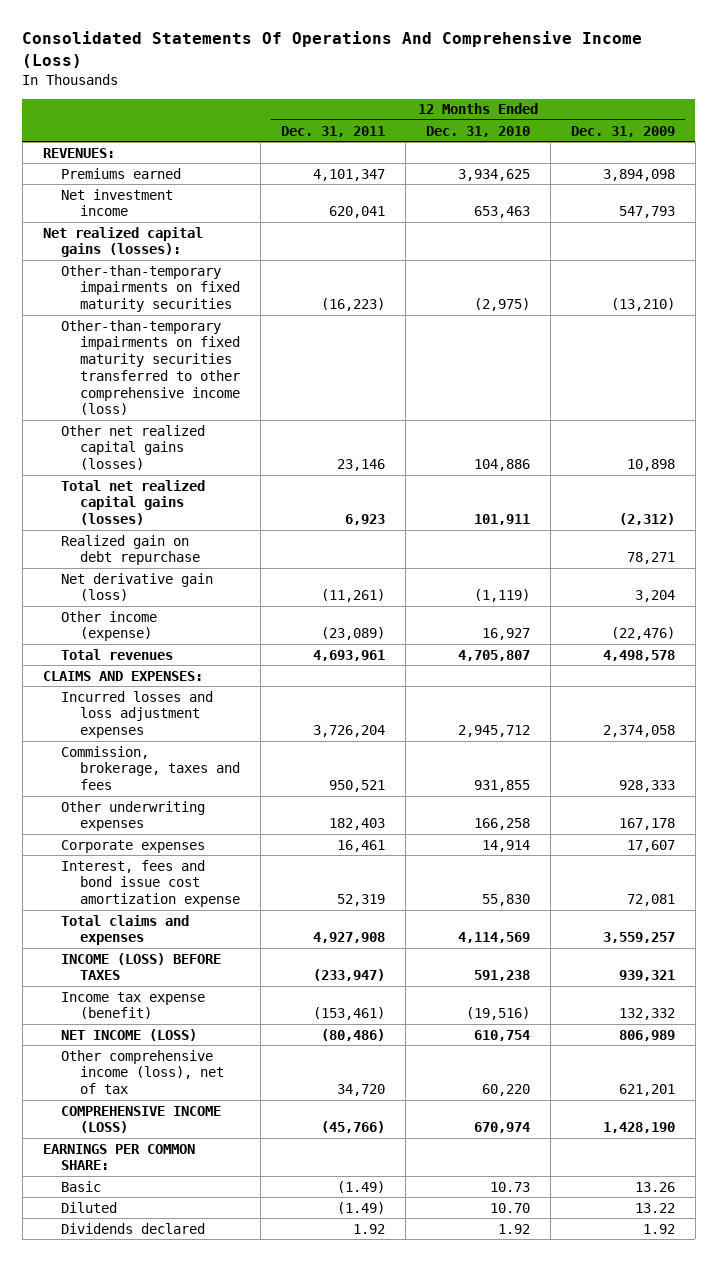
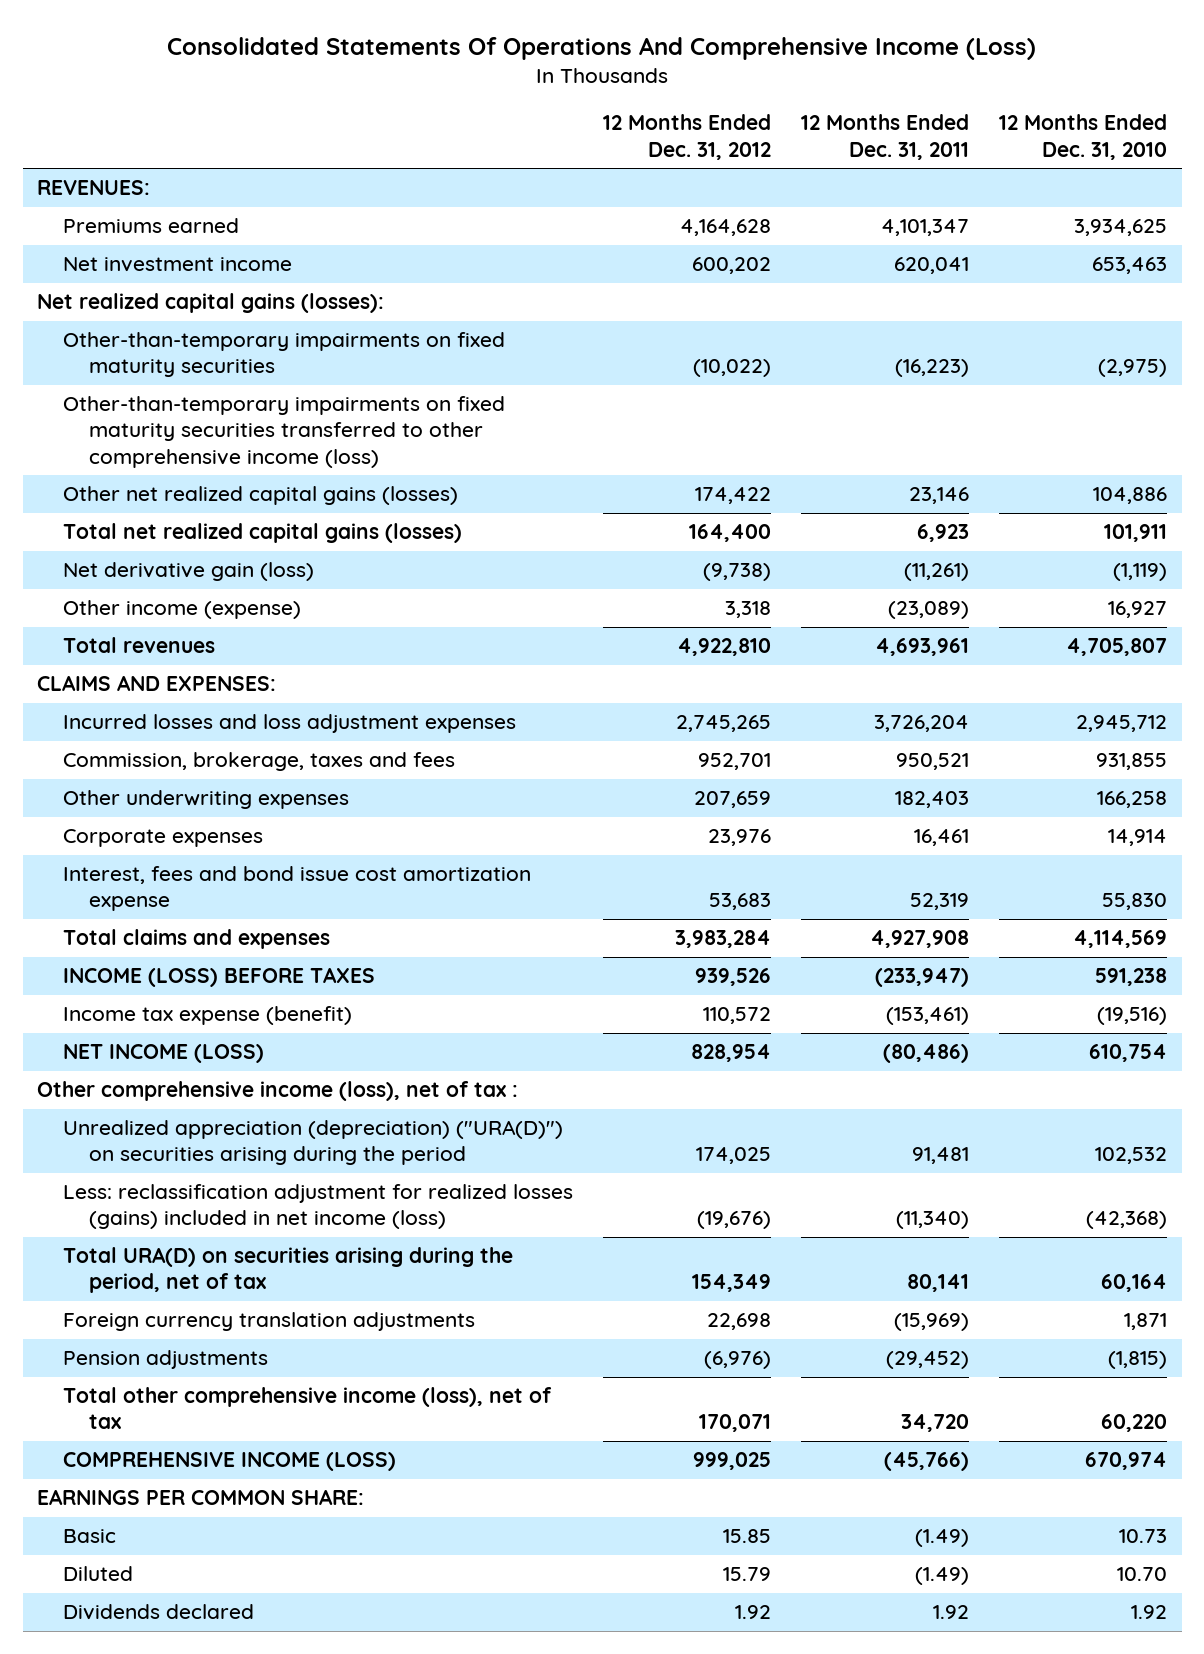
[570,125,675,137] Dec. 31, 2009 -> none
none -> [603,114,772,160] 12 Months Ended Dec. 31, 2012
[61,534,201,566] Realized gain on debt repurchase -> none
none -> [37,1081,519,1102] Other comprehensive income (loss), net of tax :
none -> [63,1120,564,1166] Unrealized appreciation (depreciation) ("URA(D)") on securities arising during the period
none -> [63,1184,574,1230] Less: reclassification adjustment for realized losses (gains) included in net income (loss)
none -> [63,1247,514,1294] Total URA(D) on securities arising during the period, net of tax
none -> [63,1312,476,1332] Foreign currency translation adjustments
none -> [63,1350,269,1370] Pension adjustments
[61,1049,225,1095] Other comprehensive income (loss), net of tax -> [63,1387,553,1430] Total other comprehensive income (loss), net of tax

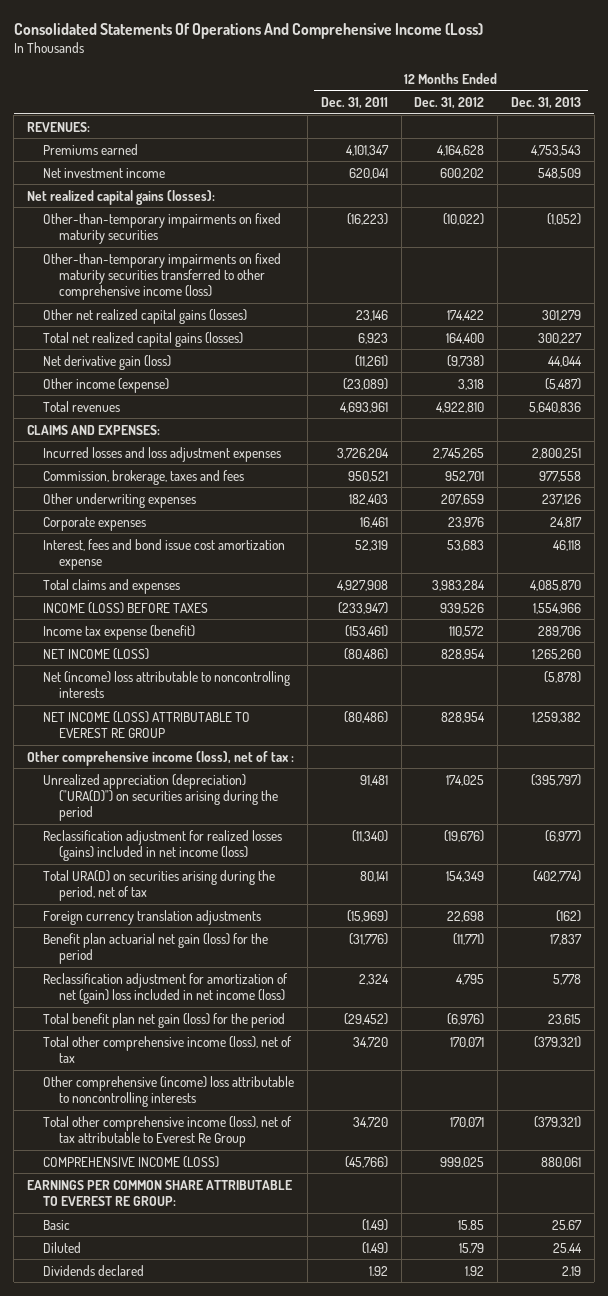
[998,114,1167,160] 12 Months Ended Dec. 31, 2010 -> none
none -> [511,96,582,109] Dec. 31, 2013
none -> [42,670,290,698] Net (income) loss attributable to noncontrolling interests
none -> [42,710,250,738] NET INCOME (LOSS) ATTRIBUTABLE TO EVEREST RE GROUP
[63,1184,574,1230] Less: reclassification adjustment for realized losses (gains) included in net income (loss) -> [42,829,282,861] Reclassification adjustment for realized losses (gains) included in net income (loss)
none -> [42,932,268,964] Benefit plan actuarial net gain (loss) for the period
none -> [42,972,288,1004] Reclassification adjustment for amortization of net (gain) loss included in net income (loss)
[63,1350,269,1370] Pension adjustments -> [42,1012,285,1028] Total benefit plan net gain (loss) for the period
none -> [42,1075,294,1107] Other comprehensive (income) loss attributable to noncontrolling interests
none -> [42,1115,292,1147] Total other comprehensive income (loss), net of tax attributable to Everest Re Group
[37,1489,365,1506] EARNINGS PER COMMON SHARE: -> [27,1179,293,1206] EARNINGS PER COMMON SHARE ATTRIBUTABLE TO EVEREST RE GROUP:

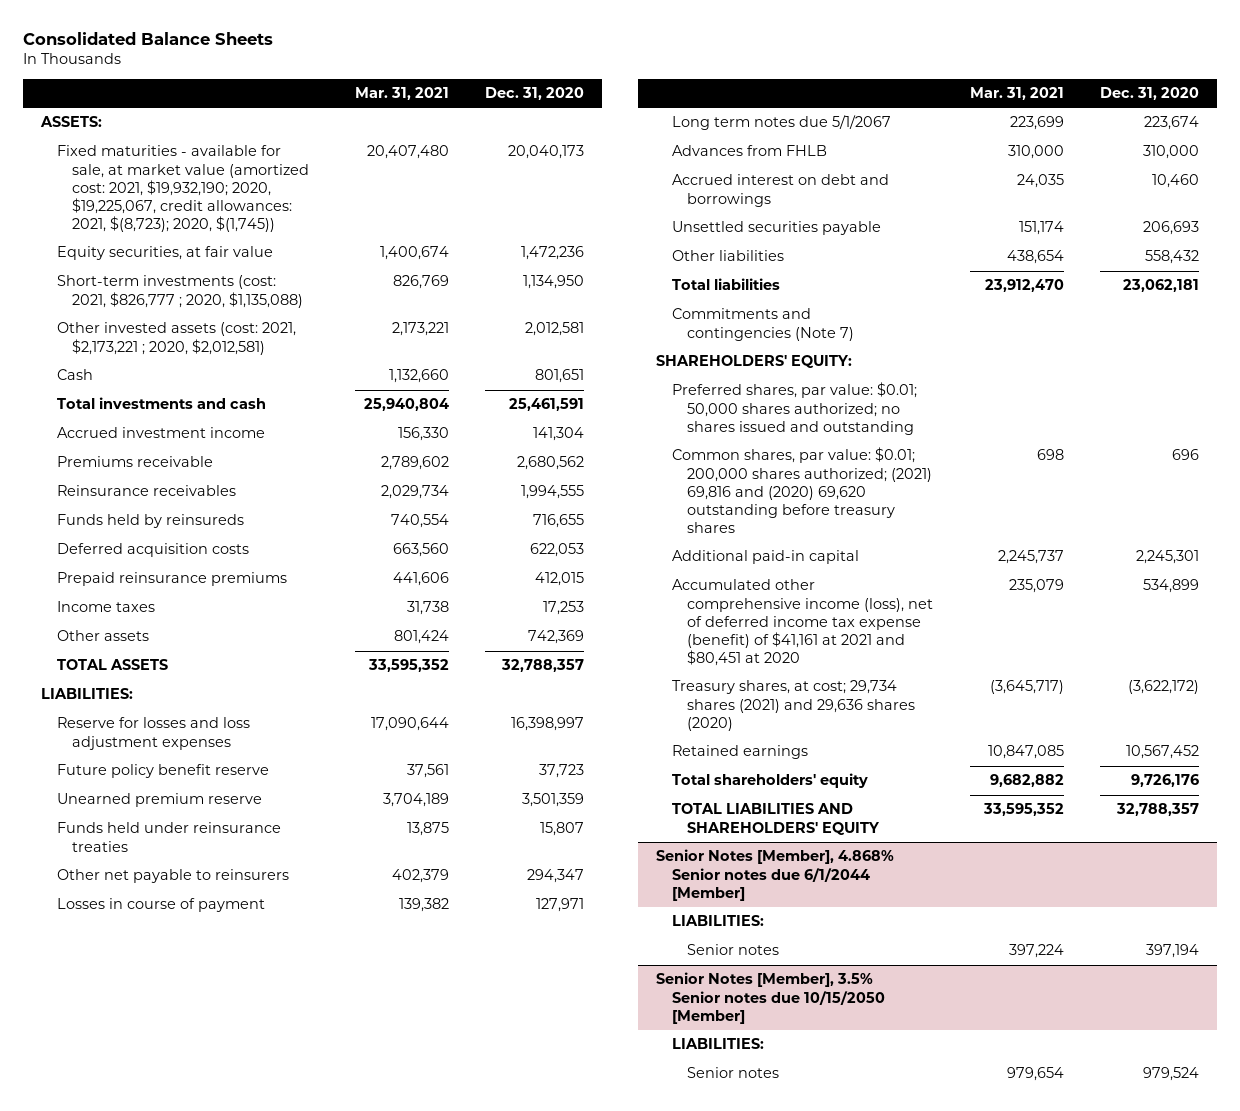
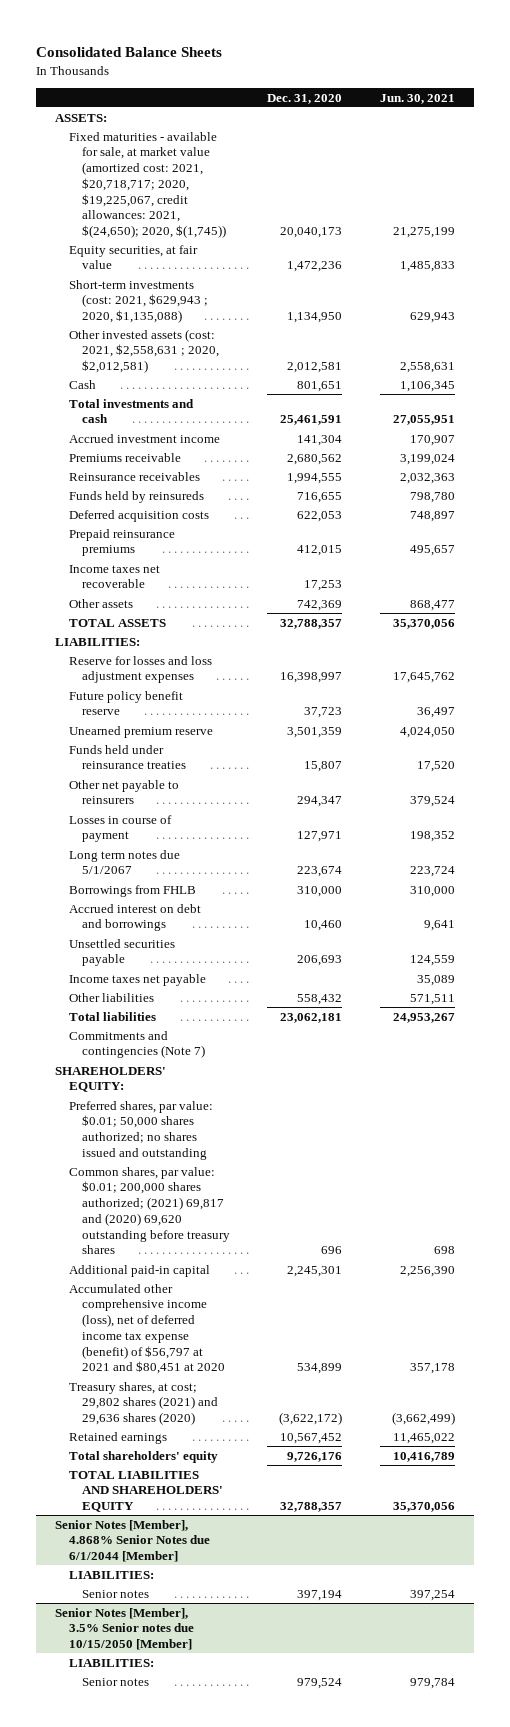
[354,86,449,100] Mar. 31, 2021 -> none
none -> [380,93,456,104] Jun. 30, 2021
[56,145,310,233] Fixed maturities - available for sale, at market value (amortized cost: 2021, $19,932,190; 2020, $19,225,067, credit allowances: 2021, $(8,723); 2020, $(1,745)) -> [68,131,226,239] Fixed maturities - available for sale, at market value (amortized cost: 2021, $20,718,717; 2020, $19,225,067, credit allowances: 2021, $(24,650); 2020, $(1,745))
[56,275,304,308] Short-term investments (cost: 2021, $826,777 ; 2020, $1,135,088) -> [68,279,208,324] Short-term investments (cost: 2021, $629,943 ; 2020, $1,135,088)
[56,322,296,355] Other invested assets (cost: 2021, $2,173,221 ; 2020, $2,012,581) -> [68,328,219,374] Other invested assets (cost: 2021, $2,558,631 ; 2020, $2,012,581)
[56,601,155,613] Income taxes -> [68,564,160,589] Income taxes net recoverable
[671,145,827,157] Advances from FHLB -> [68,884,196,897] Borrowings from FHLB
none -> [68,973,206,986] Income taxes net payable
[671,447,933,534] Common shares, par value: $0.01; 200,000 shares authorized; (2021) 69,816 and (2020) 69,620 outstanding before treasury shares -> [68,1166,230,1255] Common shares, par value: $0.01; 200,000 shares authorized; (2021) 69,817 and (2020) 69,620 outstanding before treasury shares
[671,579,934,667] Accumulated other comprehensive income (loss), net of deferred income tax expense (benefit) of $41,161 at 2021 and $80,451 at 2020 -> [68,1283,225,1375] Accumulated other comprehensive income (loss), net of deferred income tax expense (benefit) of $56,797 at 2021 and $80,451 at 2020
[671,680,916,731] Treasury shares, at cost; 29,734 shares (2021) and 29,636 shares (2020) -> [68,1381,218,1426] Treasury shares, at cost; 29,802 shares (2021) and 29,636 shares (2020)
[656,849,895,901] Senior Notes [Member], 4.868% Senior notes due 6/1/2044 [Member] -> [55,1519,210,1563] Senior Notes [Member], 4.868% Senior Notes due 6/1/2044 [Member]

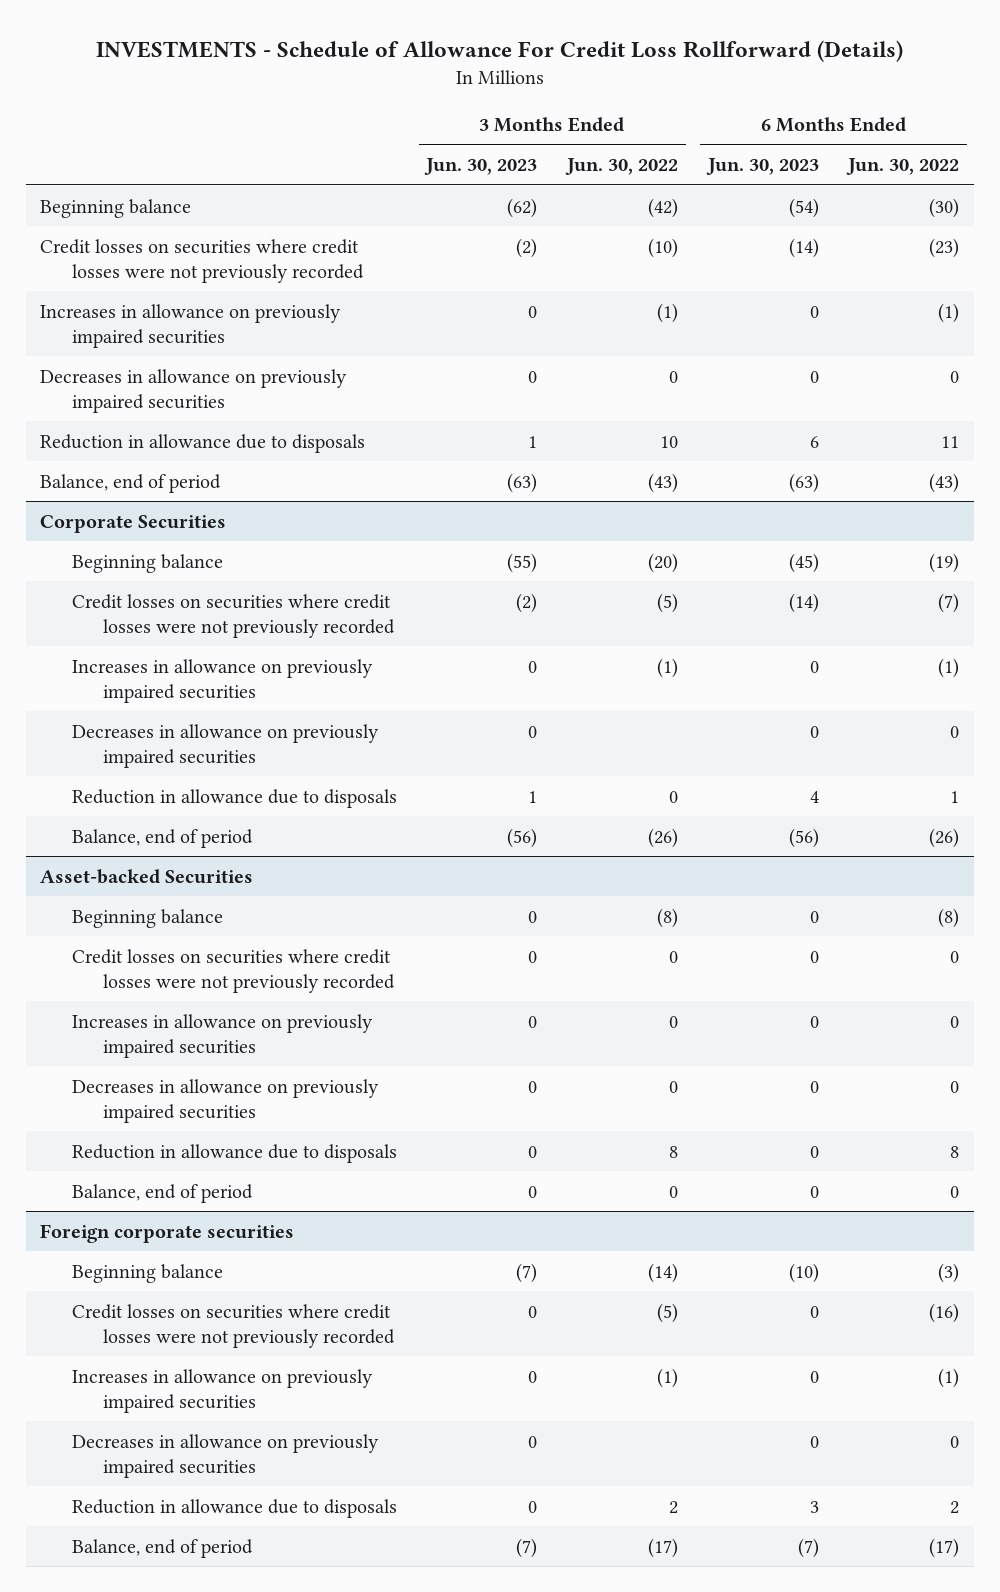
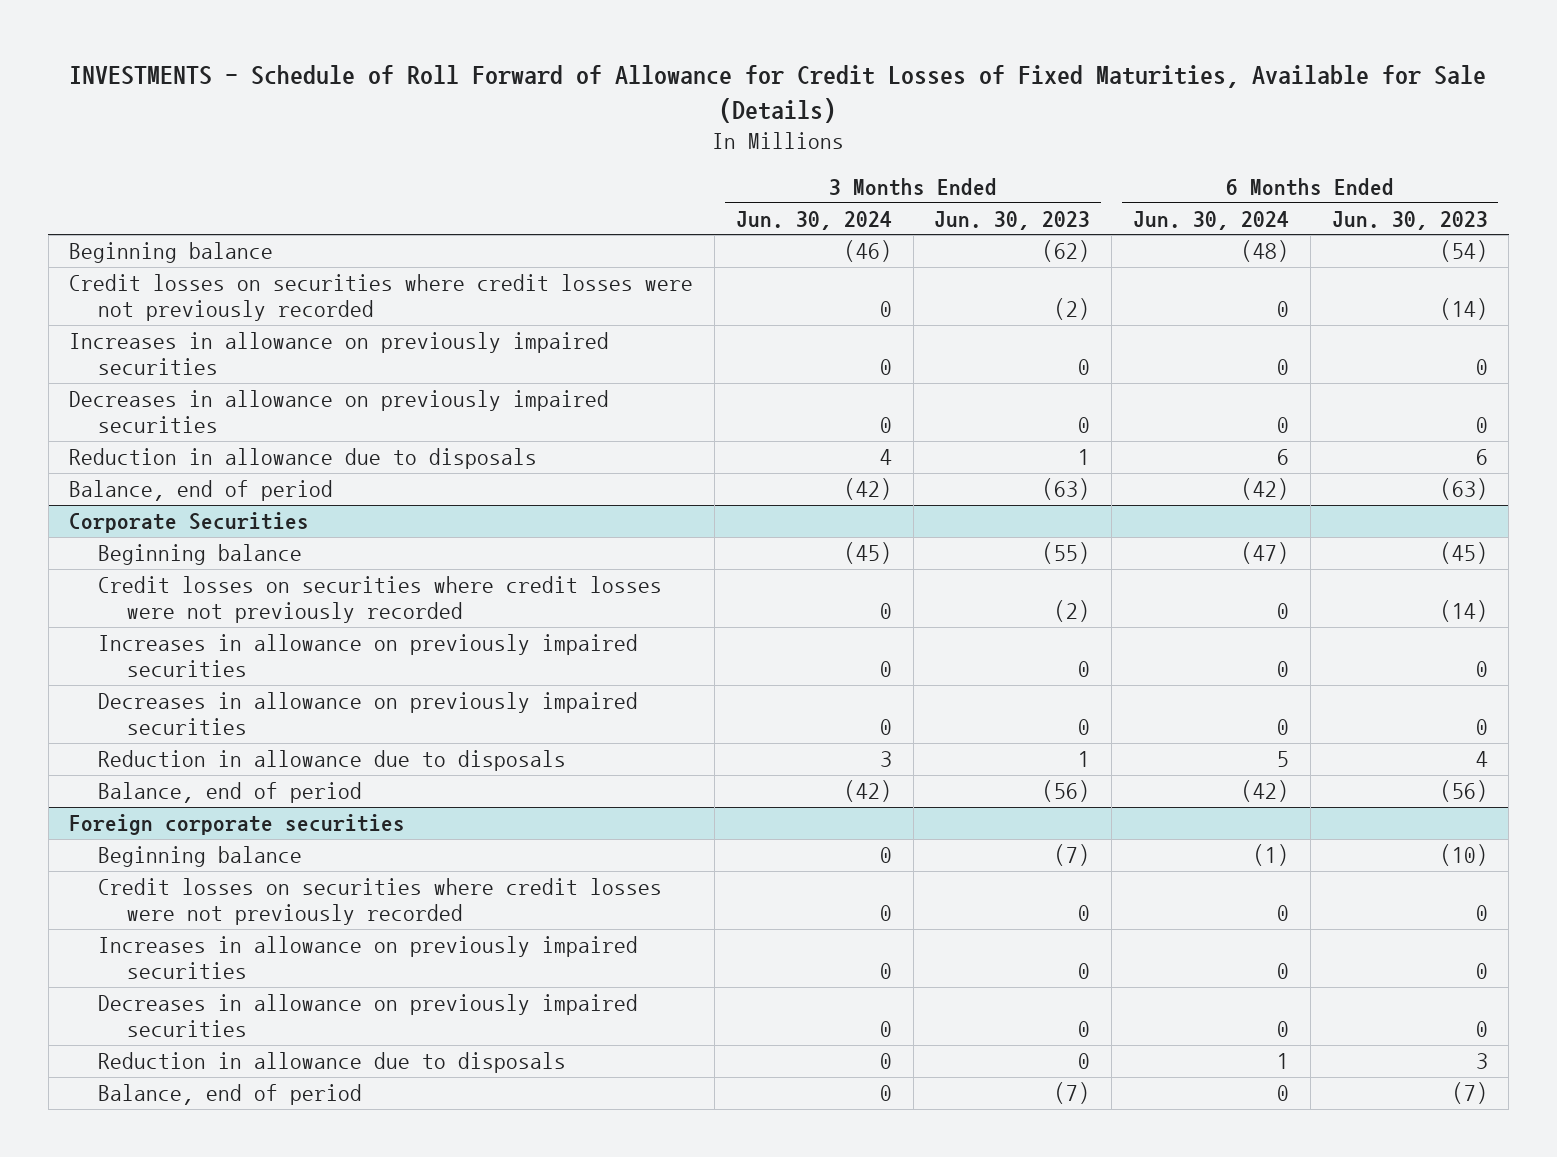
[95,39,903,62] INVESTMENTS - Schedule of Allowance For Credit Loss Rollforward (Details) -> [69,64,1487,123] INVESTMENTS - Schedule of Roll Forward of Allowance for Credit Losses of Fixed Maturities, Available for Sale (Details)
[565,158,679,176] Jun. 30, 2022 -> none
[846,158,960,176] Jun. 30, 2022 -> none
none -> [735,210,892,230] Jun. 30, 2024
none -> [1133,210,1290,230] Jun. 30, 2024
[40,868,254,884] Asset-backed Securities -> none
[71,908,223,928] Beginning balance -> none
[71,948,396,993] Credit losses on securities where credit losses were not previously recorded -> none
[71,1013,373,1058] Increases in allowance on previously impaired securities -> none
[71,1078,379,1123] Decreases in allowance on previously impaired securities -> none
[71,1143,397,1163] Reduction in allowance due to disposals -> none
[71,1183,253,1203] Balance, end of period -> none

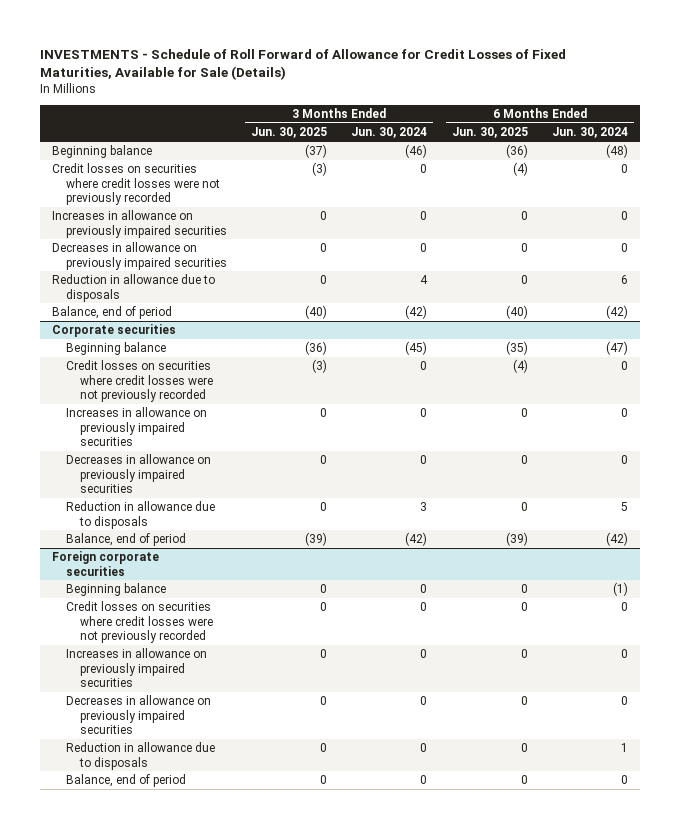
[934,210,1091,230] Jun. 30, 2023 -> none
[1331,210,1488,230] Jun. 30, 2023 -> none
none -> [251,127,328,139] Jun. 30, 2025
none -> [451,127,528,139] Jun. 30, 2025
[69,512,310,534] Corporate Securities -> [52,324,177,338] Corporate securities

